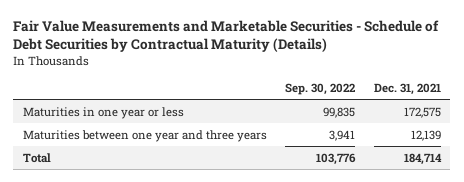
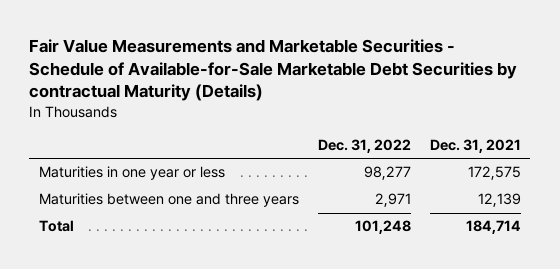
[13,20,440,53] Fair Value Measurements and Marketable Securities - Schedule of Debt Securities by Contractual Maturity (Details) -> [29,38,518,102] Fair Value Measurements and Marketable Securities - Schedule of Available-for-Sale Marketable Debt Securities by contractual Maturity (Details)
[285,83,356,96] Sep. 30, 2022 -> none
none -> [317,139,411,154] Dec. 31, 2022
[22,129,267,142] Maturities between one year and three years -> [38,193,299,208] Maturities between one and three years

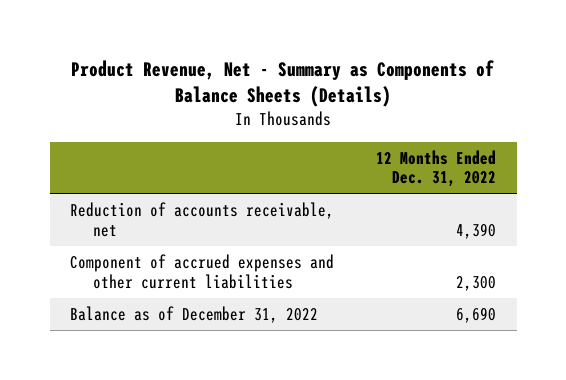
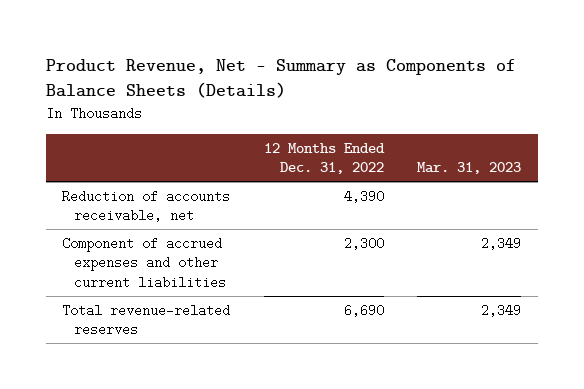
none -> [417,162,522,175] Mar. 31, 2023
[70,305,319,323] Balance as of December 31, 2022 -> [62,303,231,337] Total revenue-related reserves

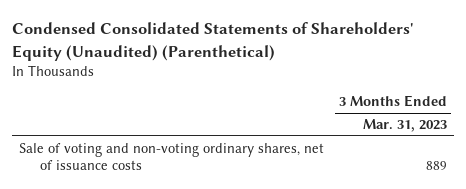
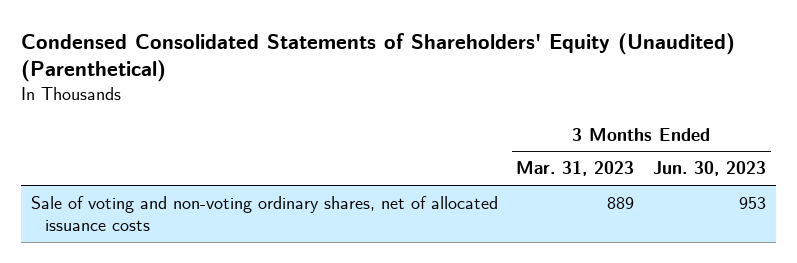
none -> [653,161,767,177] Jun. 30, 2023
[19,143,325,171] Sale of voting and non-voting ordinary shares, net of issuance costs -> [30,195,498,232] Sale of voting and non-voting ordinary shares, net of allocated issuance costs

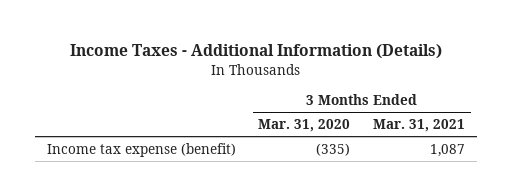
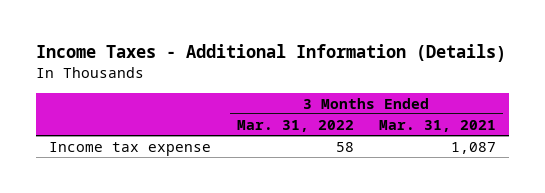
[258,119,351,133] Mar. 31, 2020 -> none
none -> [236,119,354,132] Mar. 31, 2022
[46,142,236,157] Income tax expense (benefit) -> [48,141,211,156] Income tax expense

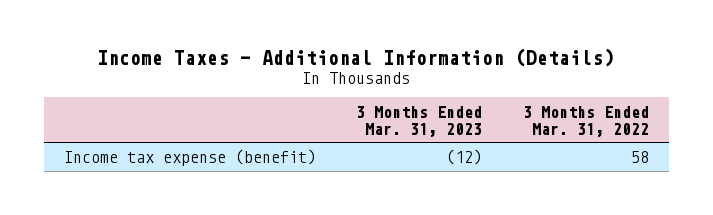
[379,119,497,132] Mar. 31, 2021 -> none
none -> [356,105,483,137] 3 Months Ended Mar. 31, 2023
[48,141,211,156] Income tax expense -> [64,149,317,167] Income tax expense (benefit)

